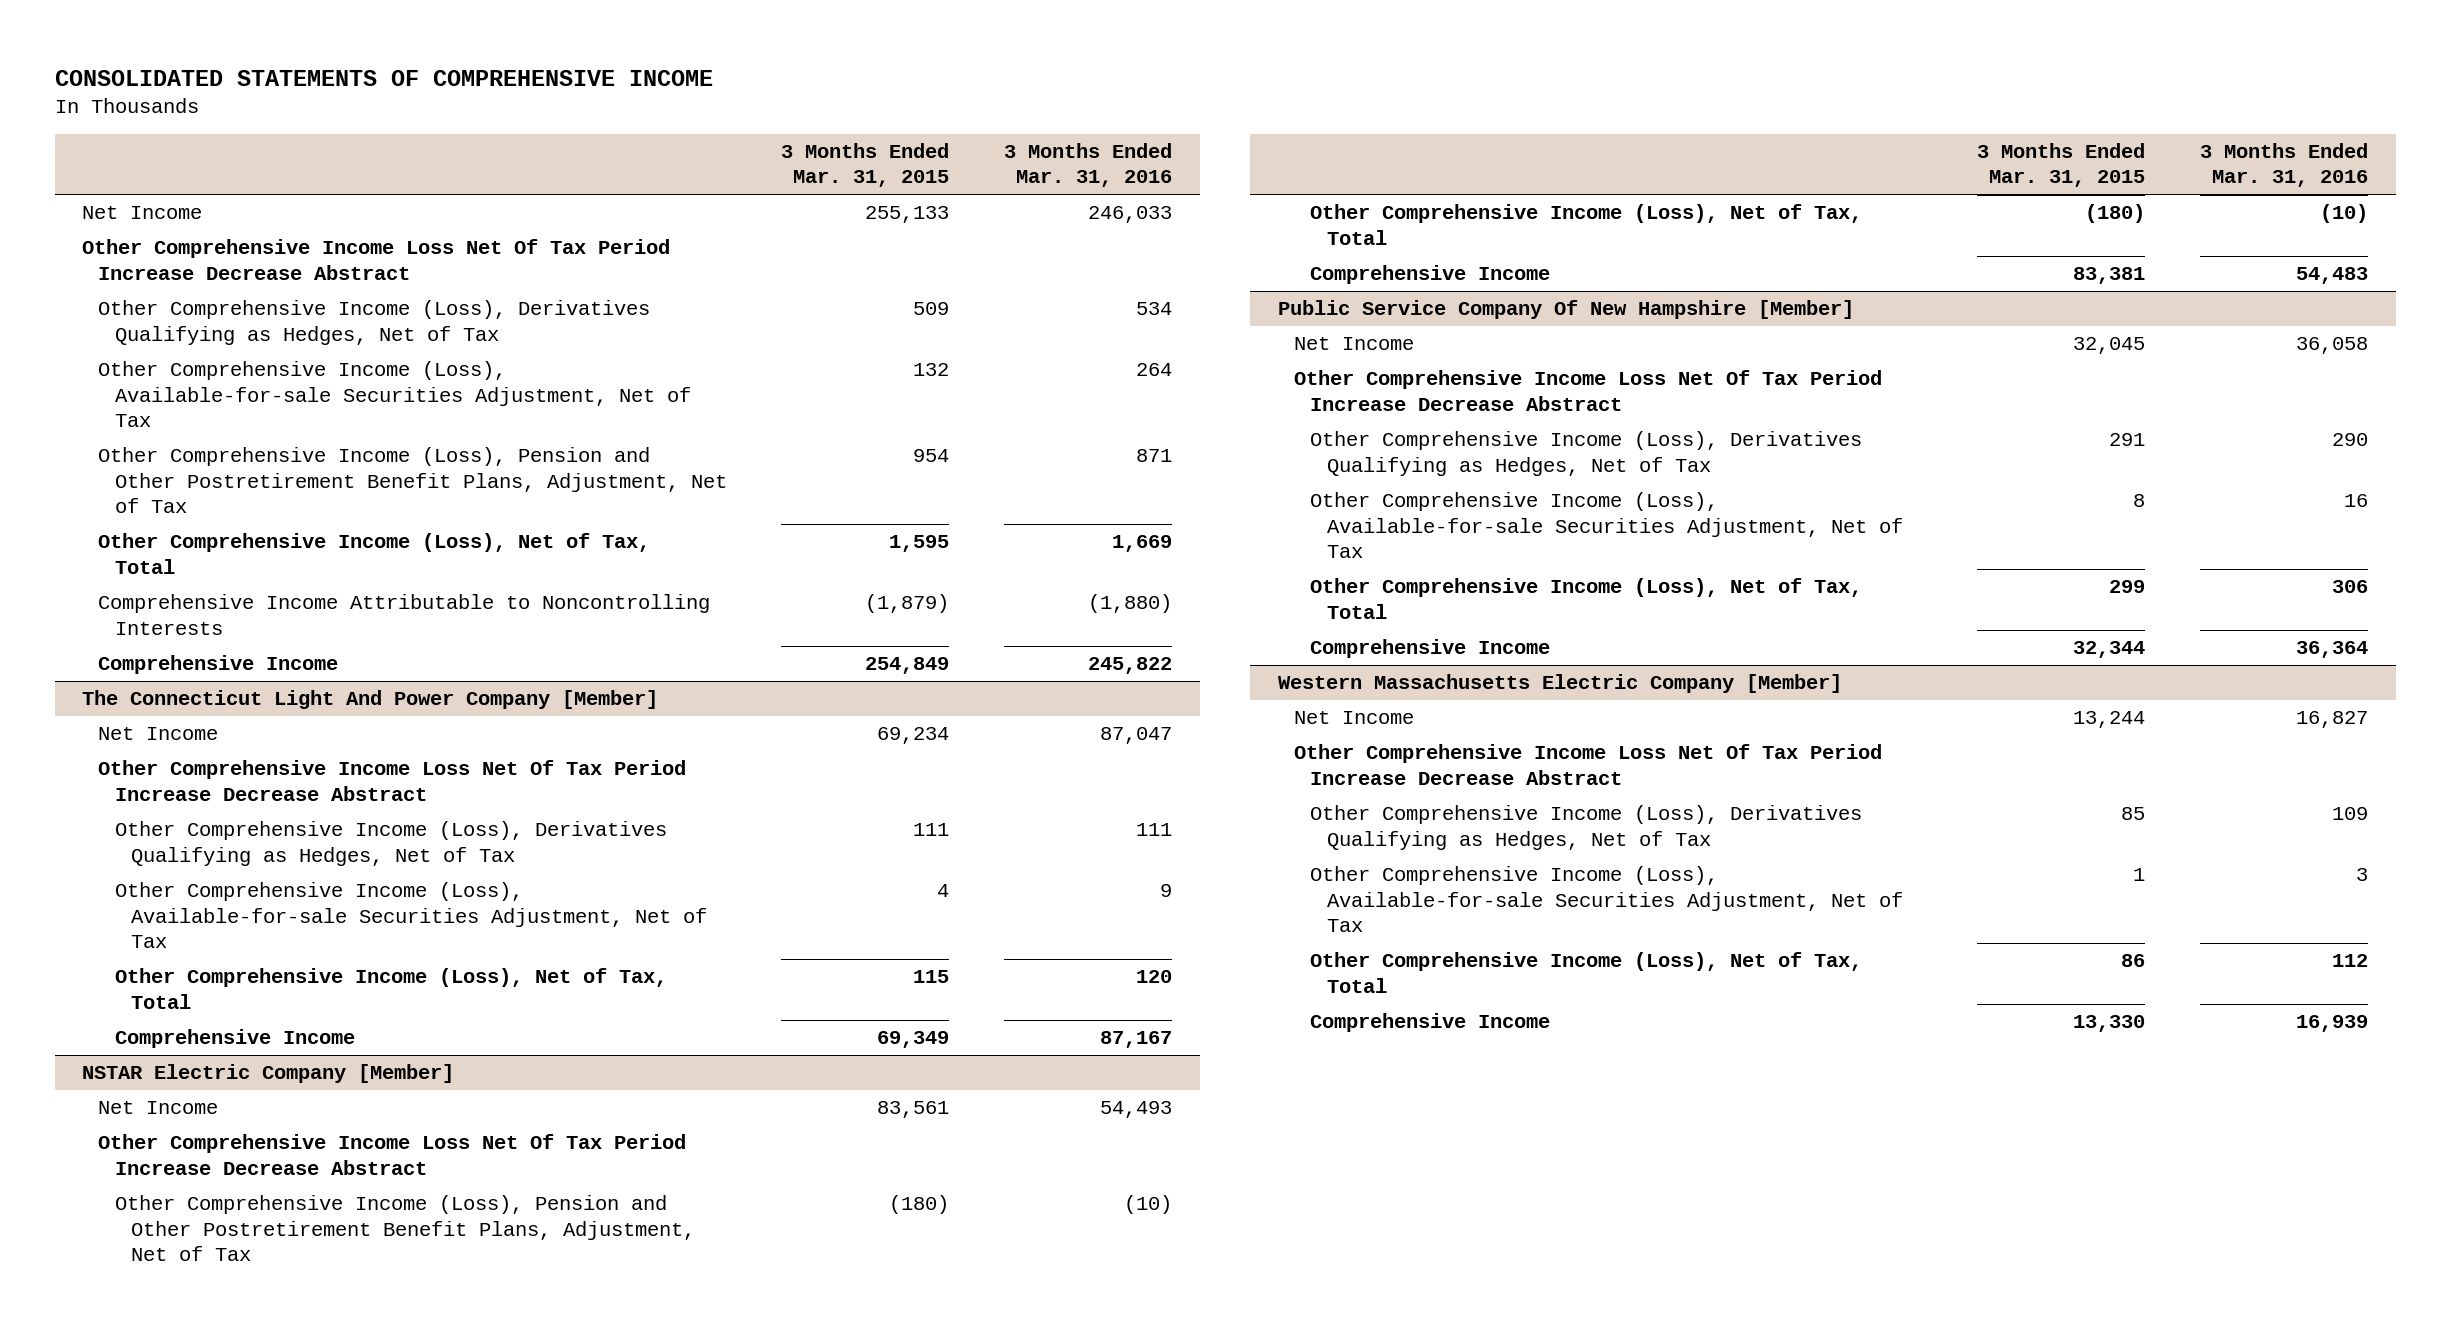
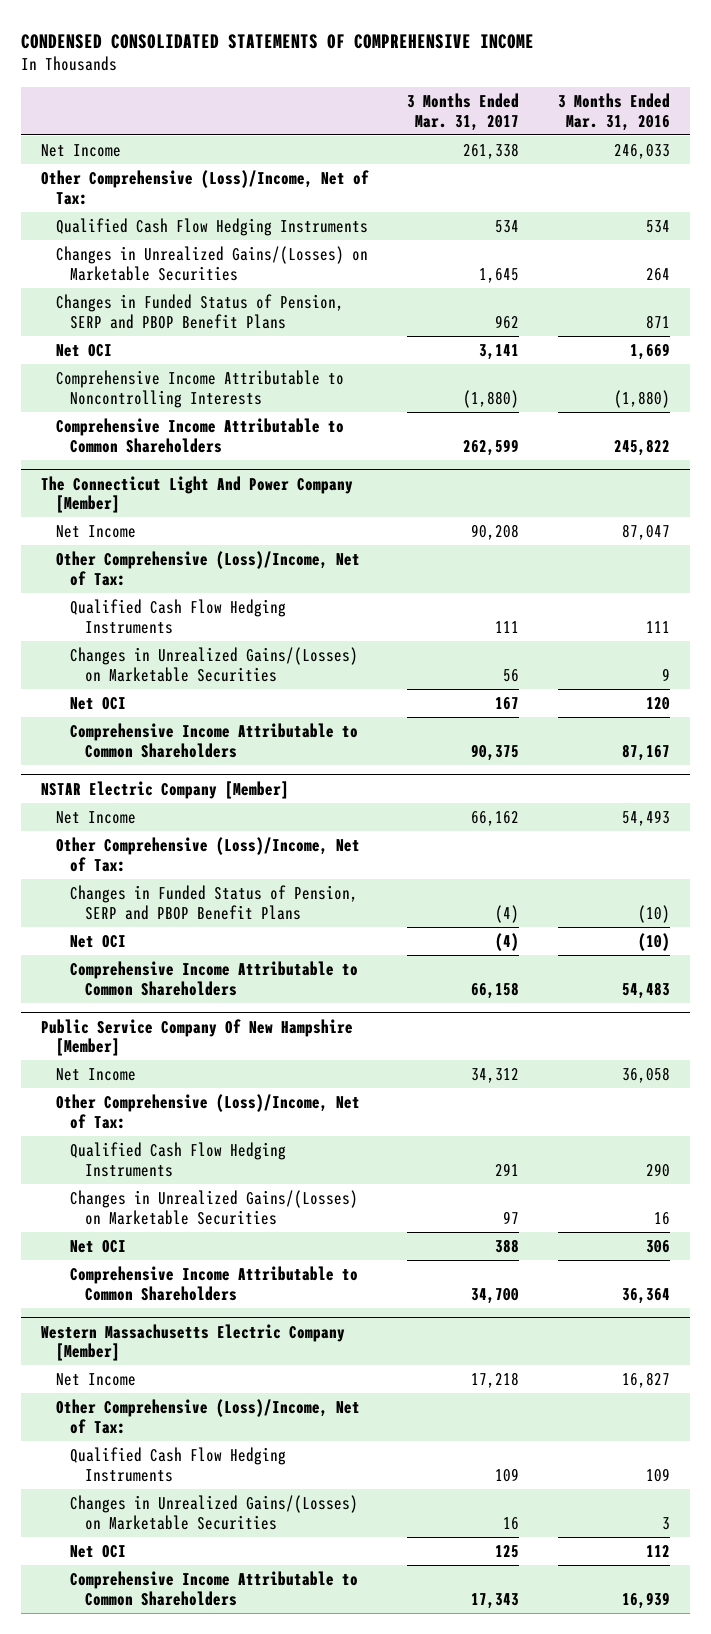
[54,69,713,86] CONSOLIDATED STATEMENTS OF COMPREHENSIVE INCOME -> [21,33,535,49] CONDENSED CONSOLIDATED STATEMENTS OF COMPREHENSIVE INCOME
[781,142,950,188] 3 Months Ended Mar. 31, 2015 -> none
none -> [407,92,520,131] 3 Months Ended Mar. 31, 2017
[81,239,670,280] Other Comprehensive Income Loss Net Of Tax Period Increase Decrease Abstract -> [40,169,369,205] Other Comprehensive (Loss)/Income, Net of Tax:
[98,300,651,345] Other Comprehensive Income (Loss), Derivatives Qualifying as Hedges, Net of Tax -> [55,217,368,236] Qualified Cash Flow Hedging Instruments
[98,361,691,428] Other Comprehensive Income (Loss), Available-for-sale Securities Adjustment, Net of Tax -> [55,245,368,281] Changes in Unrealized Gains/(Losses) on Marketable Securities
[98,447,727,514] Other Comprehensive Income (Loss), Pension and Other Postretirement Benefit Plans, Adjustment, Net of Tax -> [55,293,344,329] Changes in Funded Status of Pension, SERP and PBOP Benefit Plans
[98,533,651,574] Other Comprehensive Income (Loss), Net of Tax, Total -> [55,343,112,357] Net OCI
[98,655,339,675] Comprehensive Income -> [55,417,344,453] Comprehensive Income Attributable to Common Shareholders
[98,760,687,801] Other Comprehensive Income Loss Net Of Tax Period Increase Decrease Abstract -> [55,550,360,586] Other Comprehensive (Loss)/Income, Net of Tax:
[114,821,667,866] Other Comprehensive Income (Loss), Derivatives Qualifying as Hedges, Net of Tax -> [70,598,287,634] Qualified Cash Flow Hedging Instruments
[114,882,707,949] Other Comprehensive Income (Loss), Available-for-sale Securities Adjustment, Net of Tax -> [70,646,359,682] Changes in Unrealized Gains/(Losses) on Marketable Securities
[114,968,667,1009] Other Comprehensive Income (Loss), Net of Tax, Total -> [70,696,127,710] Net OCI
[114,1029,355,1049] Comprehensive Income -> [70,722,359,758] Comprehensive Income Attributable to Common Shareholders
[98,1134,687,1175] Other Comprehensive Income Loss Net Of Tax Period Increase Decrease Abstract -> [55,836,360,872] Other Comprehensive (Loss)/Income, Net of Tax:
[114,1195,695,1262] Other Comprehensive Income (Loss), Pension and Other Postretirement Benefit Plans, Adjustment, Net of Tax -> [70,884,359,920] Changes in Funded Status of Pension, SERP and PBOP Benefit Plans
[1310,204,1863,245] Other Comprehensive Income (Loss), Net of Tax, Total -> [70,934,127,948] Net OCI
[1310,265,1551,285] Comprehensive Income -> [70,960,359,996] Comprehensive Income Attributable to Common Shareholders
[1294,370,1883,411] Other Comprehensive Income Loss Net Of Tax Period Increase Decrease Abstract -> [55,1093,360,1129] Other Comprehensive (Loss)/Income, Net of Tax:
[1310,431,1863,476] Other Comprehensive Income (Loss), Derivatives Qualifying as Hedges, Net of Tax -> [70,1141,287,1177] Qualified Cash Flow Hedging Instruments
[1310,492,1903,559] Other Comprehensive Income (Loss), Available-for-sale Securities Adjustment, Net of Tax -> [70,1189,359,1225] Changes in Unrealized Gains/(Losses) on Marketable Securities
[1310,578,1863,619] Other Comprehensive Income (Loss), Net of Tax, Total -> [70,1239,127,1253] Net OCI
[1310,639,1551,659] Comprehensive Income -> [70,1265,359,1301] Comprehensive Income Attributable to Common Shareholders
[1294,744,1883,785] Other Comprehensive Income Loss Net Of Tax Period Increase Decrease Abstract -> [55,1398,360,1434] Other Comprehensive (Loss)/Income, Net of Tax:
[1310,805,1863,850] Other Comprehensive Income (Loss), Derivatives Qualifying as Hedges, Net of Tax -> [70,1446,287,1482] Qualified Cash Flow Hedging Instruments
[1310,866,1903,933] Other Comprehensive Income (Loss), Available-for-sale Securities Adjustment, Net of Tax -> [70,1494,359,1530] Changes in Unrealized Gains/(Losses) on Marketable Securities
[1310,952,1863,993] Other Comprehensive Income (Loss), Net of Tax, Total -> [70,1544,127,1558] Net OCI
[1310,1013,1551,1033] Comprehensive Income -> [70,1570,359,1606] Comprehensive Income Attributable to Common Shareholders

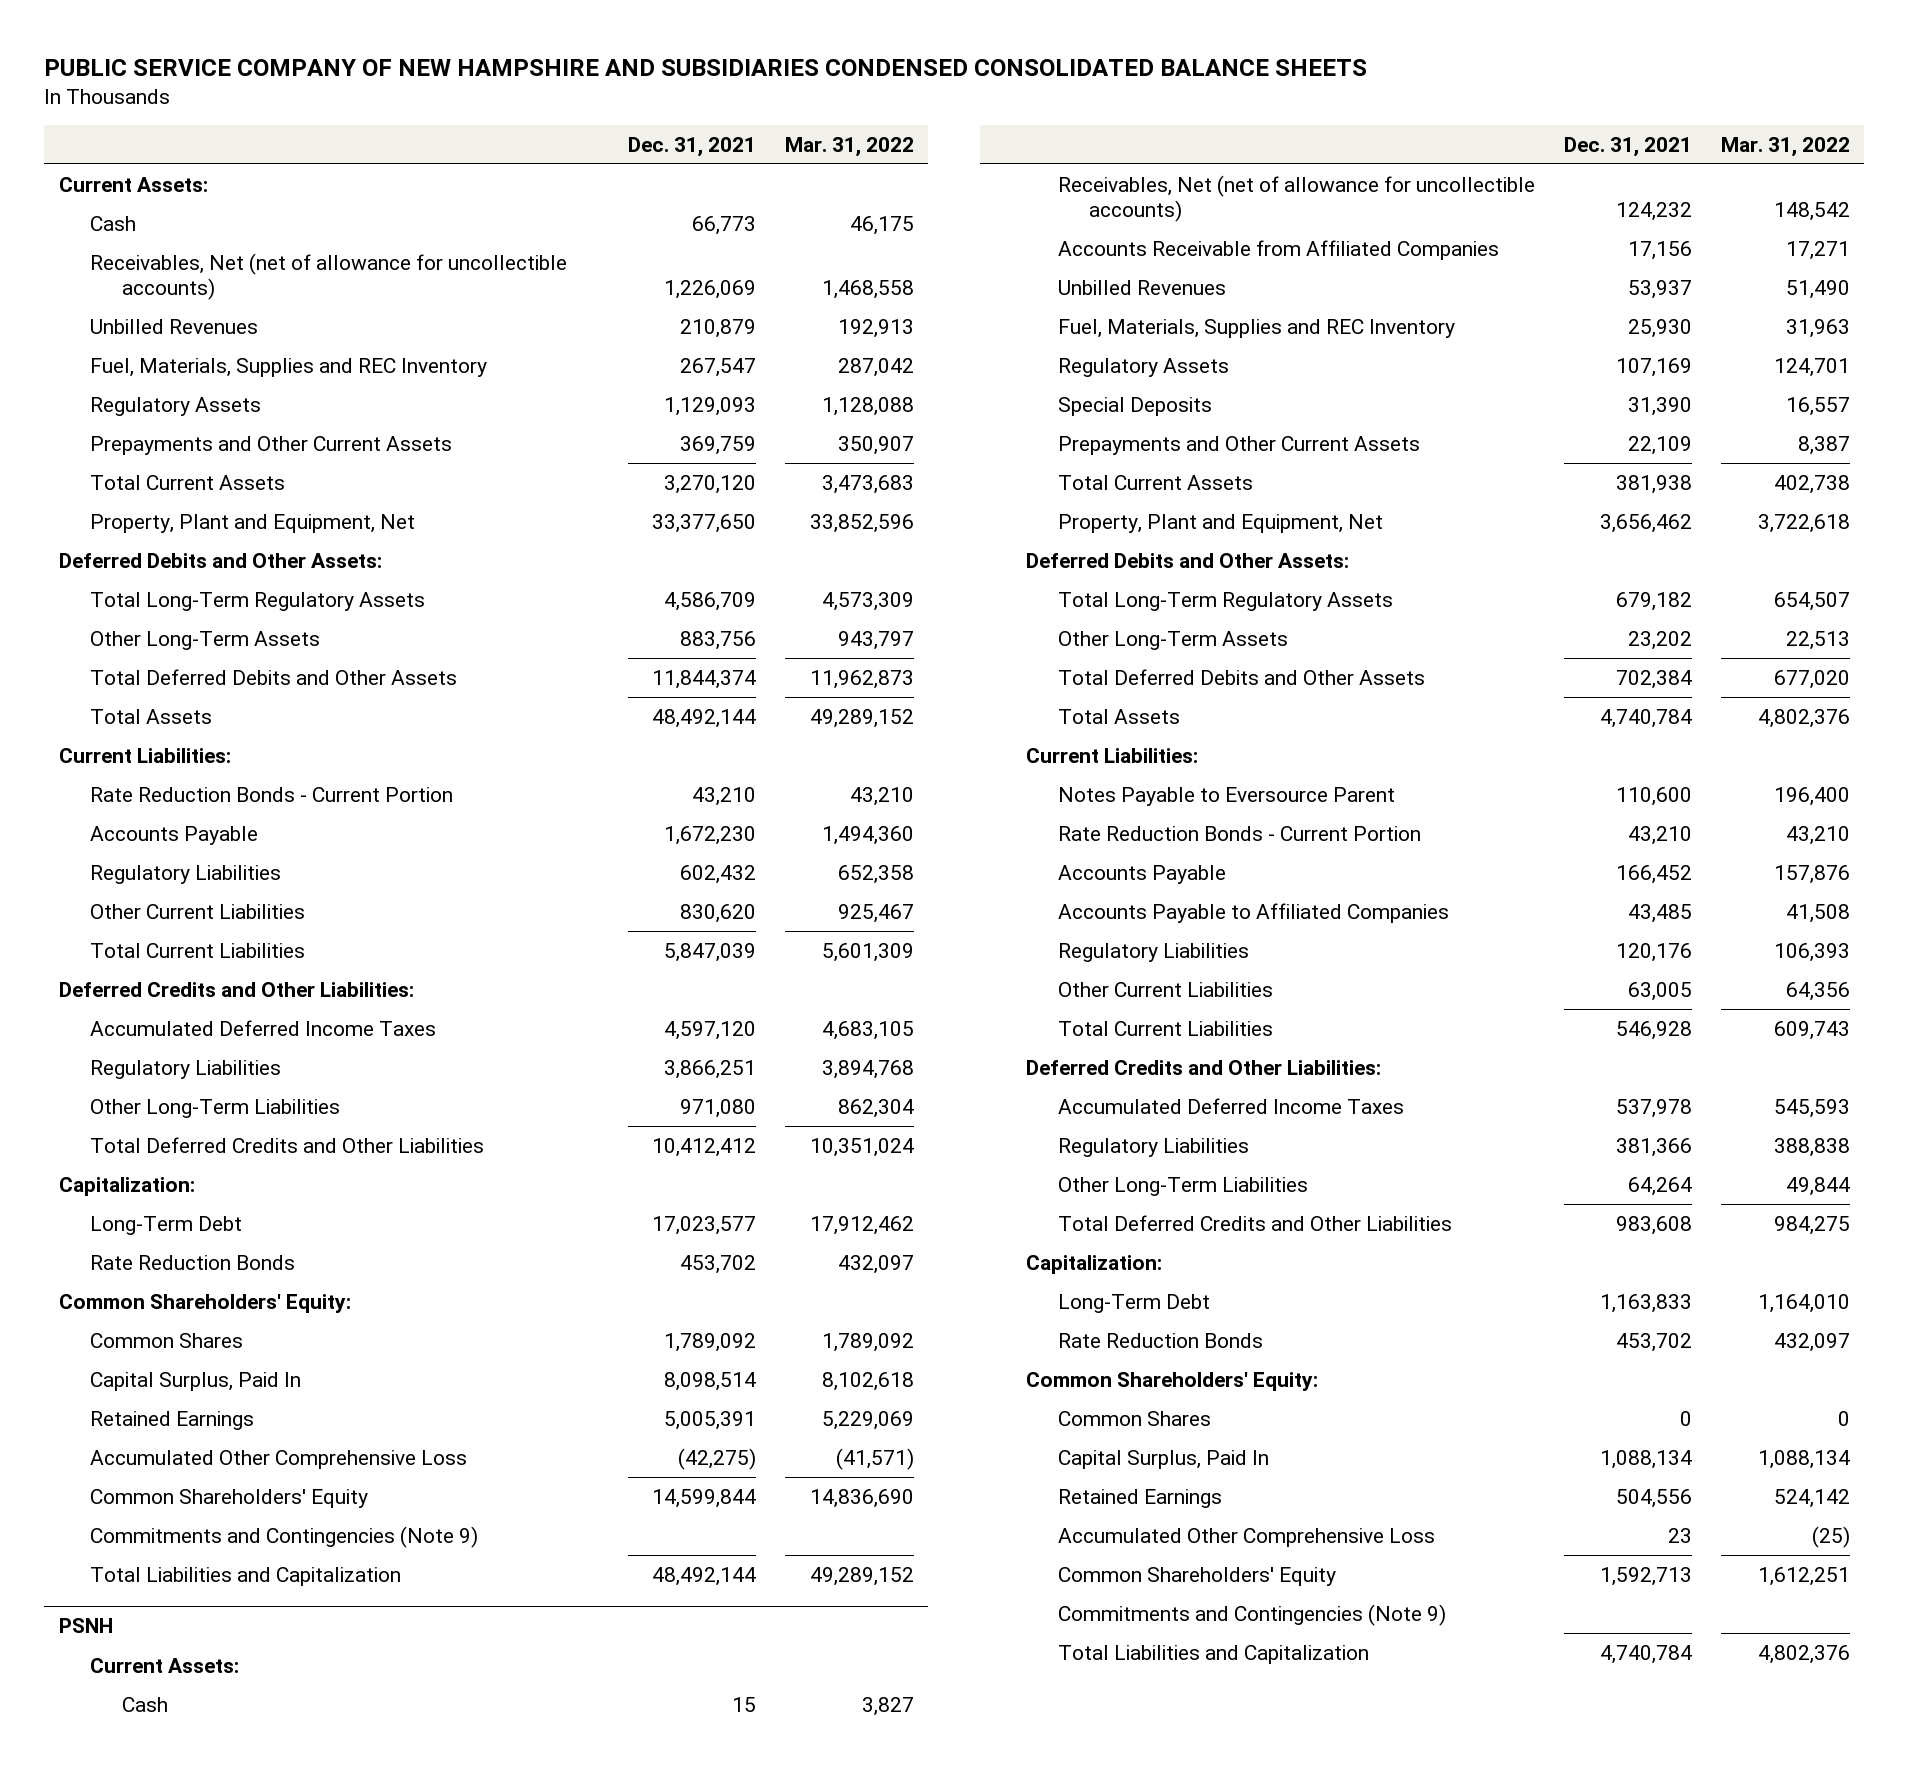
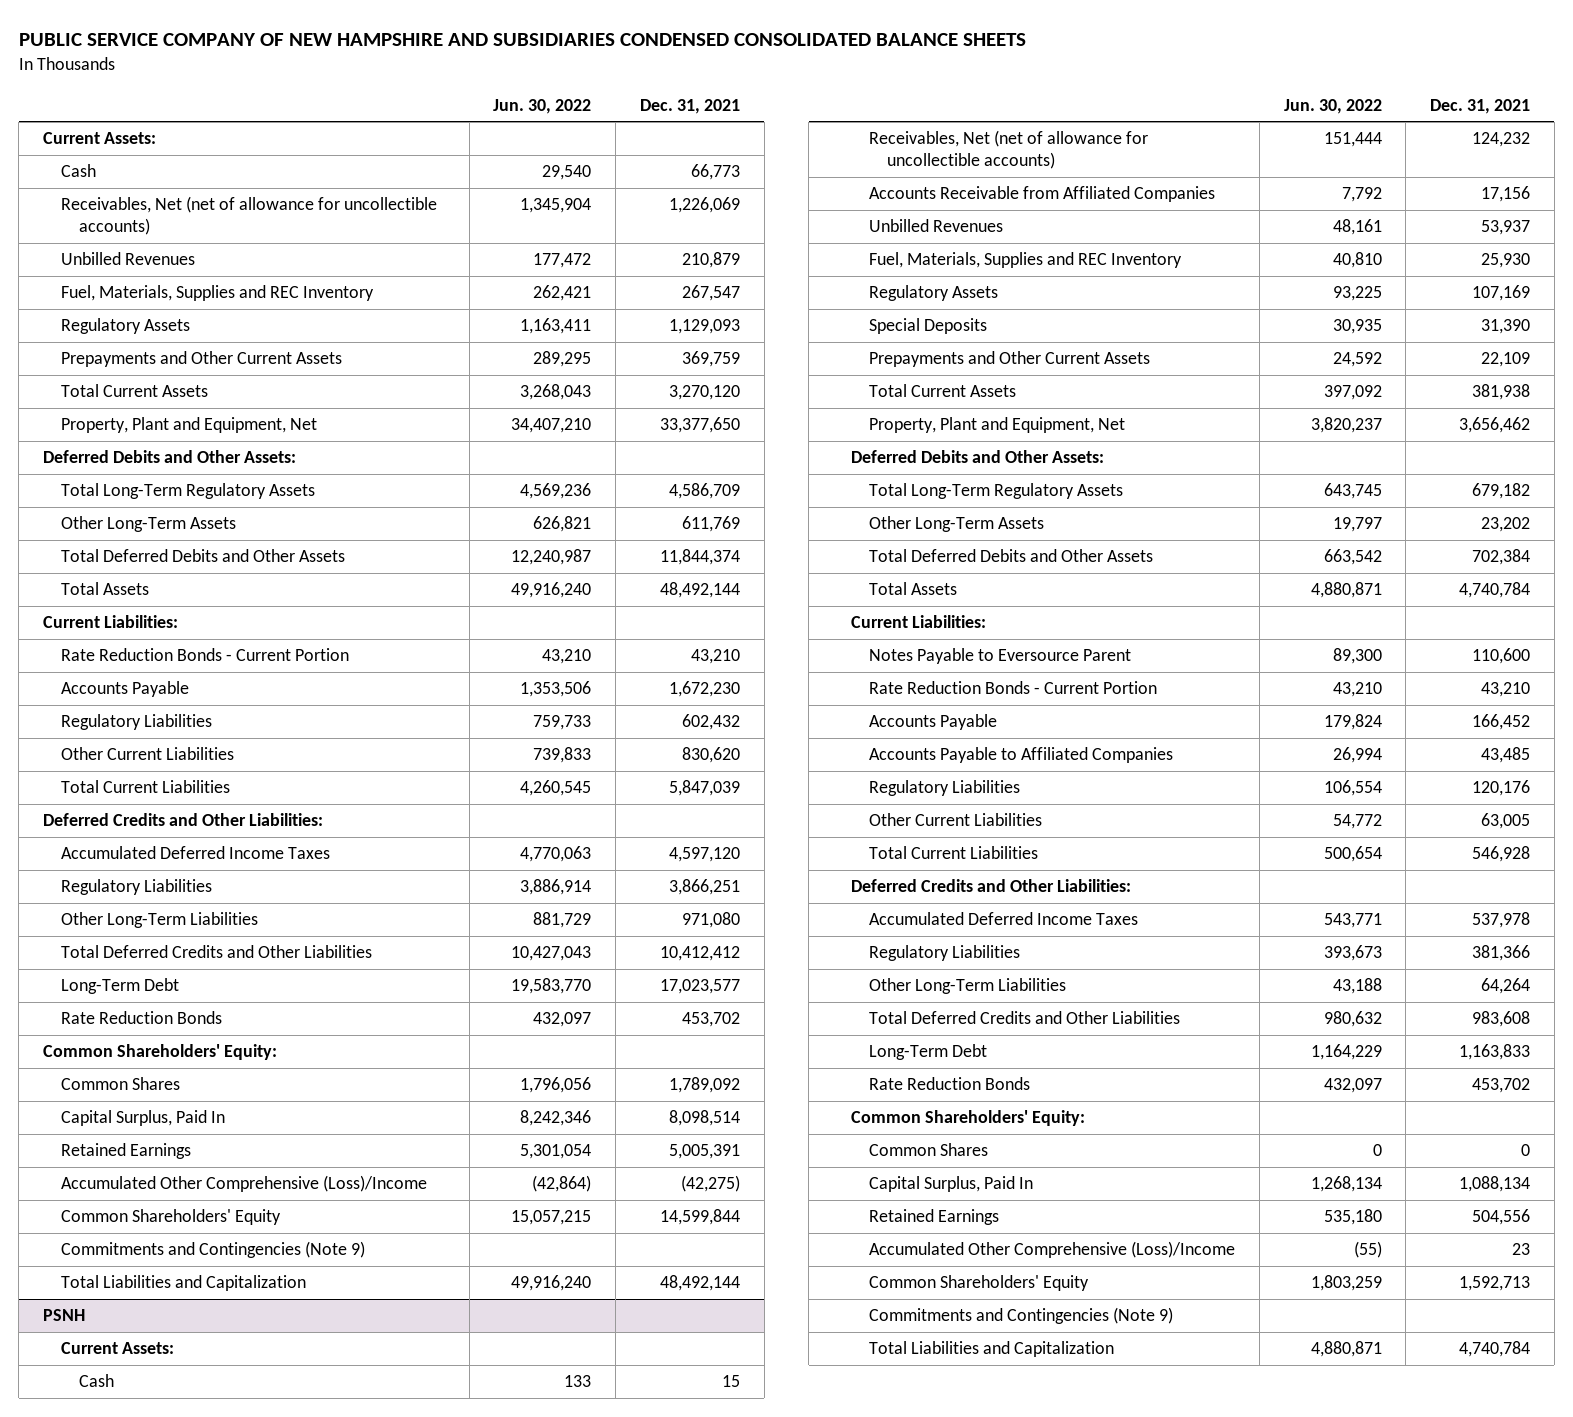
[784,136,914,157] Mar. 31, 2022 -> none
none -> [493,98,592,114] Jun. 30, 2022
[679,630,756,650] 883,756 -> [681,516,740,533] 611,769
[58,1176,195,1196] Capitalization: -> none
[90,1449,468,1469] Accumulated Other Comprehensive Loss -> [60,1175,427,1193] Accumulated Other Comprehensive (Loss)/Income
[1026,1254,1163,1274] Capitalization: -> none
[1057,1527,1435,1547] Accumulated Other Comprehensive Loss -> [869,1241,1236,1259] Accumulated Other Comprehensive (Loss)/Income

